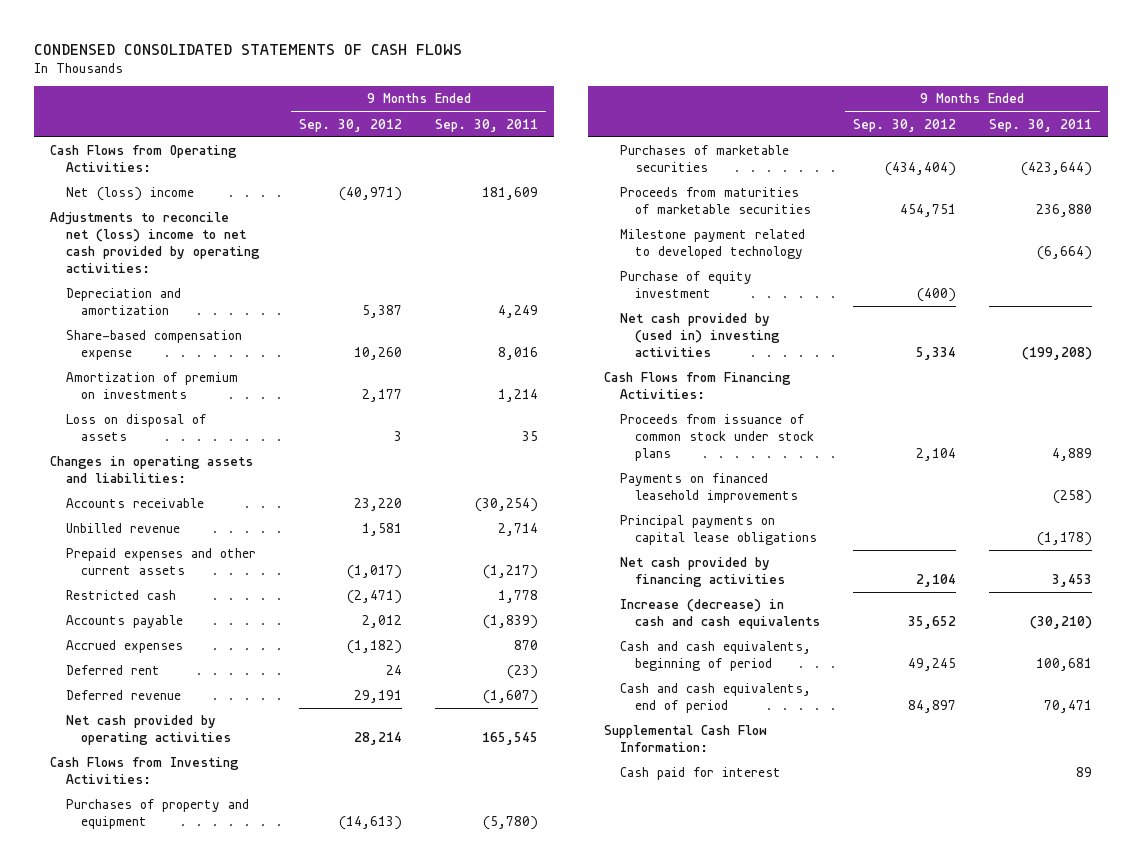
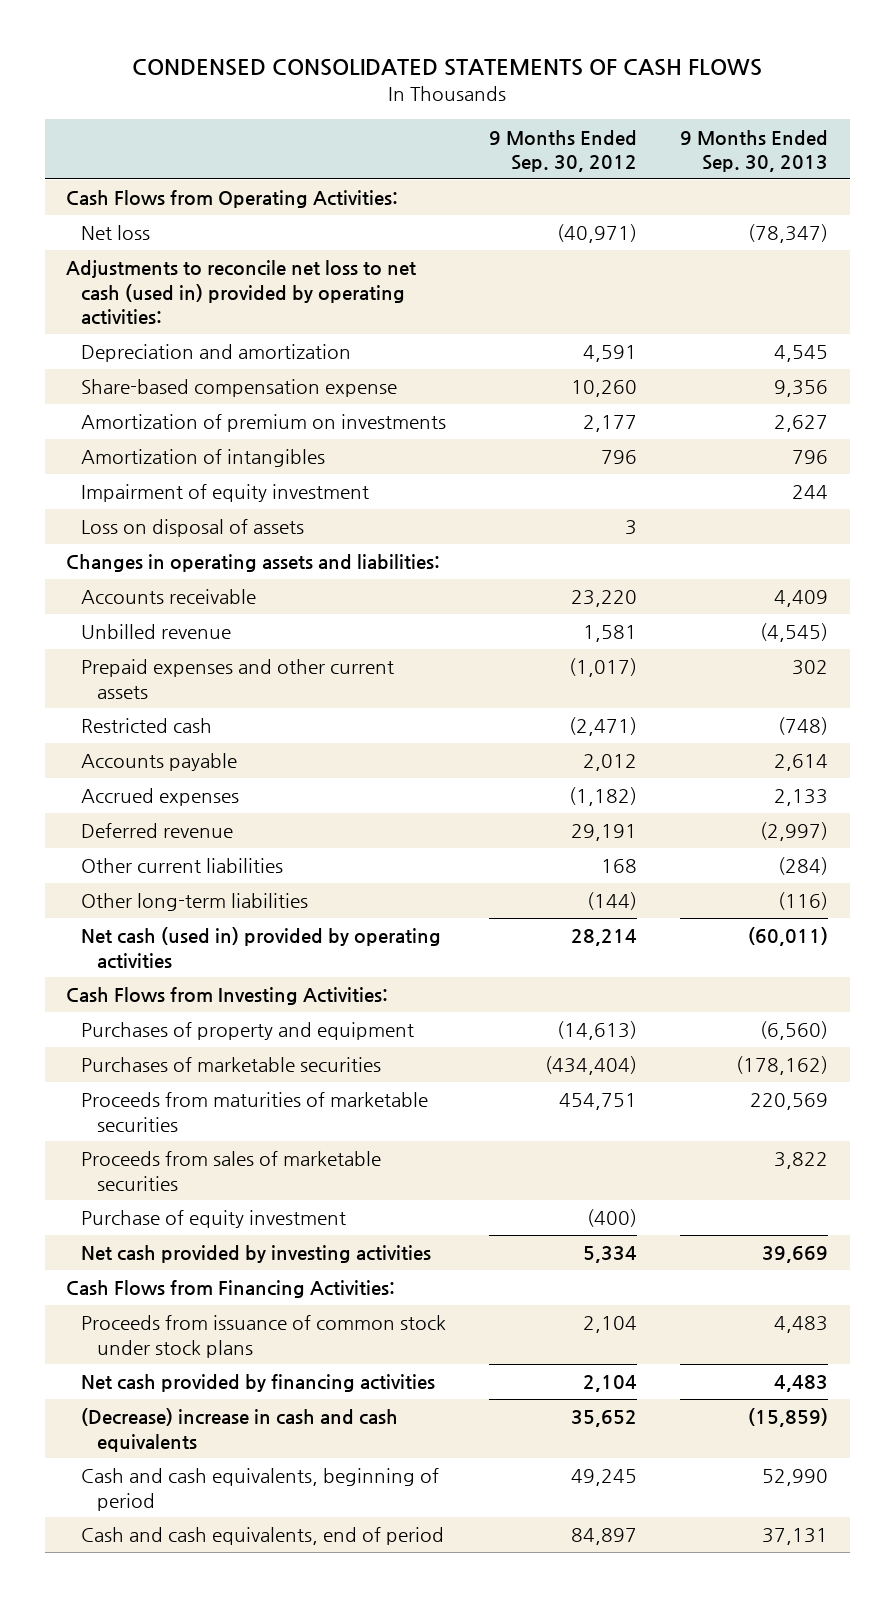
[434,118,538,132] Sep. 30, 2011 -> none
none -> [680,129,829,173] 9 Months Ended Sep. 30, 2013
[65,187,194,202] Net (loss) income -> [81,225,151,241] Net loss
[50,212,260,274] Adjustments to reconcile net (loss) income to net cash provided by operating activities: -> [66,260,417,325] Adjustments to reconcile net loss to net cash (used in) provided by operating activities:
[362,305,403,319] 5,387 -> [583,345,638,363] 4,591
none -> [81,449,326,468] Amortization of intangibles
none -> [81,484,370,503] Impairment of equity investment
[65,665,160,676] Deferred rent -> none
none -> [81,858,284,874] Other current liabilities
none -> [81,893,309,912] Other long-term liabilities
[65,715,232,746] Net cash provided by operating activities -> [81,927,442,969] Net cash (used in) provided by operating activities
[619,229,805,260] Milestone payment related to developed technology -> none
none -> [81,1151,382,1191] Proceeds from sales of marketable securities
[619,313,781,358] Net cash provided by (used in) investing activities -> [81,1245,432,1264] Net cash provided by investing activities
[619,473,799,504] Payments on financed leasehold improvements -> none
[619,515,818,546] Principal payments on capital lease obligations -> none
[619,599,821,630] Increase (decrease) in cash and cash equivalents -> [81,1408,399,1452] (Decrease) increase in cash and cash equivalents
[604,725,768,753] Supplemental Cash Flow Information: -> none
[619,767,781,781] Cash paid for interest -> none

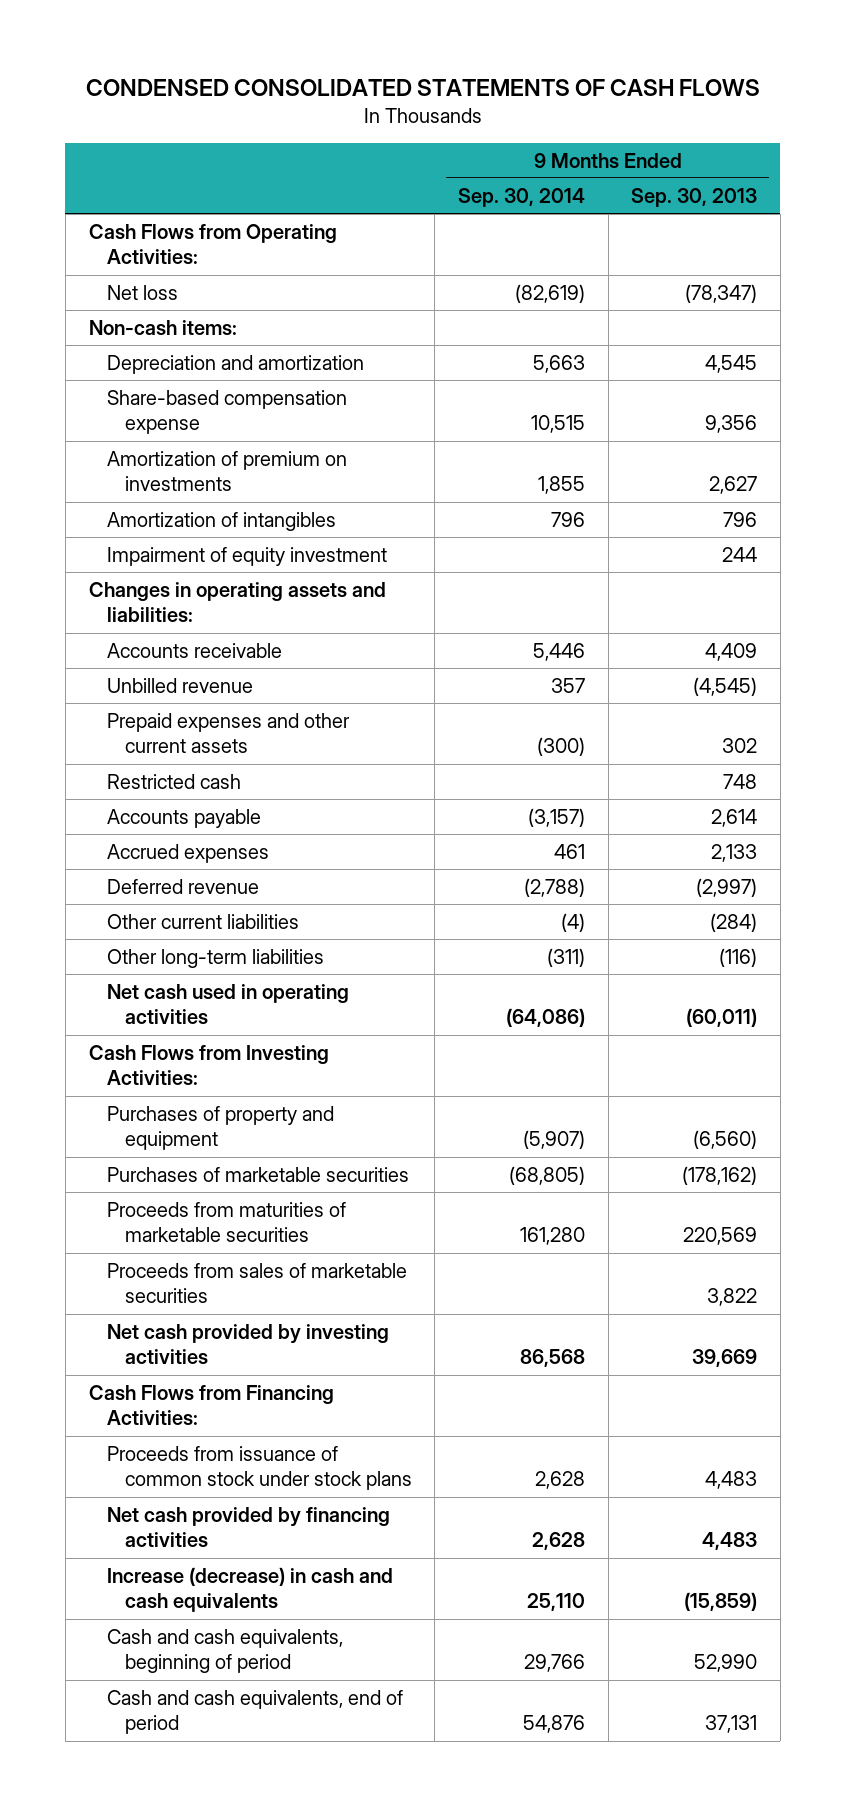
[489,129,638,173] 9 Months Ended Sep. 30, 2012 -> none
none -> [457,187,585,207] Sep. 30, 2014
[66,260,417,325] Adjustments to reconcile net loss to net cash (used in) provided by operating activities: -> none
none -> [88,319,237,335] Non-cash items:
[81,519,305,538] Loss on disposal of assets -> none
[778,717,829,736] (748) -> [723,773,758,789] 748
[81,927,442,969] Net cash (used in) provided by operating activities -> [106,983,349,1025] Net cash used in operating activities
[81,1210,347,1229] Purchase of equity investment -> none
[81,1408,399,1452] (Decrease) increase in cash and cash equivalents -> [106,1566,393,1613] Increase (decrease) in cash and cash equivalents

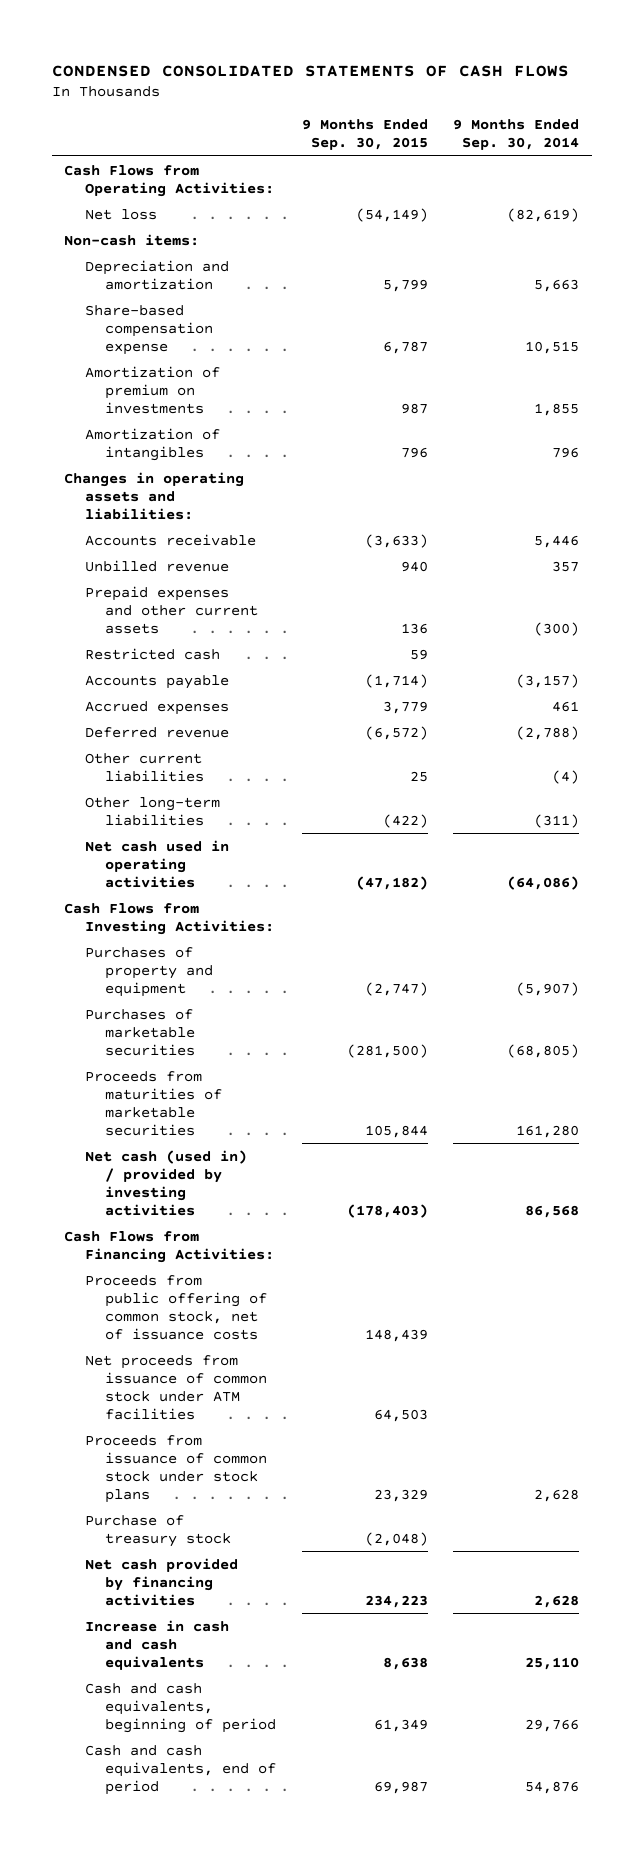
[631,187,758,207] Sep. 30, 2013 -> none
none -> [301,119,428,151] 9 Months Ended Sep. 30, 2015
[106,546,387,566] Impairment of equity investment -> none
[106,1262,407,1304] Proceeds from sales of marketable securities -> none
[106,1323,389,1365] Net cash provided by investing activities -> [84,1149,247,1216] Net cash (used in) / provided by investing activities
none -> [84,1274,268,1340] Proceeds from public offering of common stock, net of issuance costs
none -> [84,1354,268,1420] Net proceeds from issuance of common stock under ATM facilities
none -> [84,1514,232,1547] Purchase of treasury stock
[106,1566,393,1613] Increase (decrease) in cash and cash equivalents -> [84,1619,229,1670] Increase in cash and cash equivalents

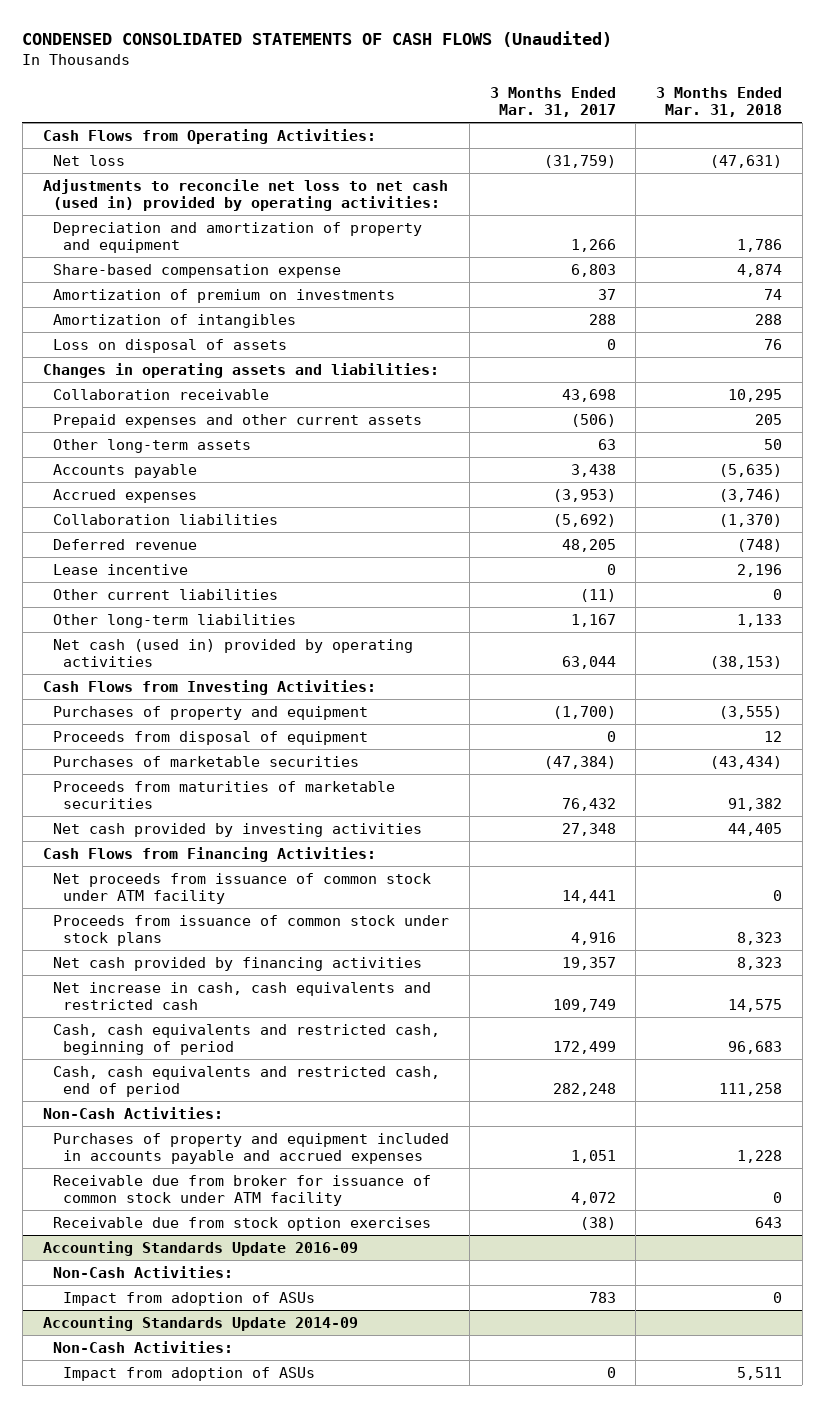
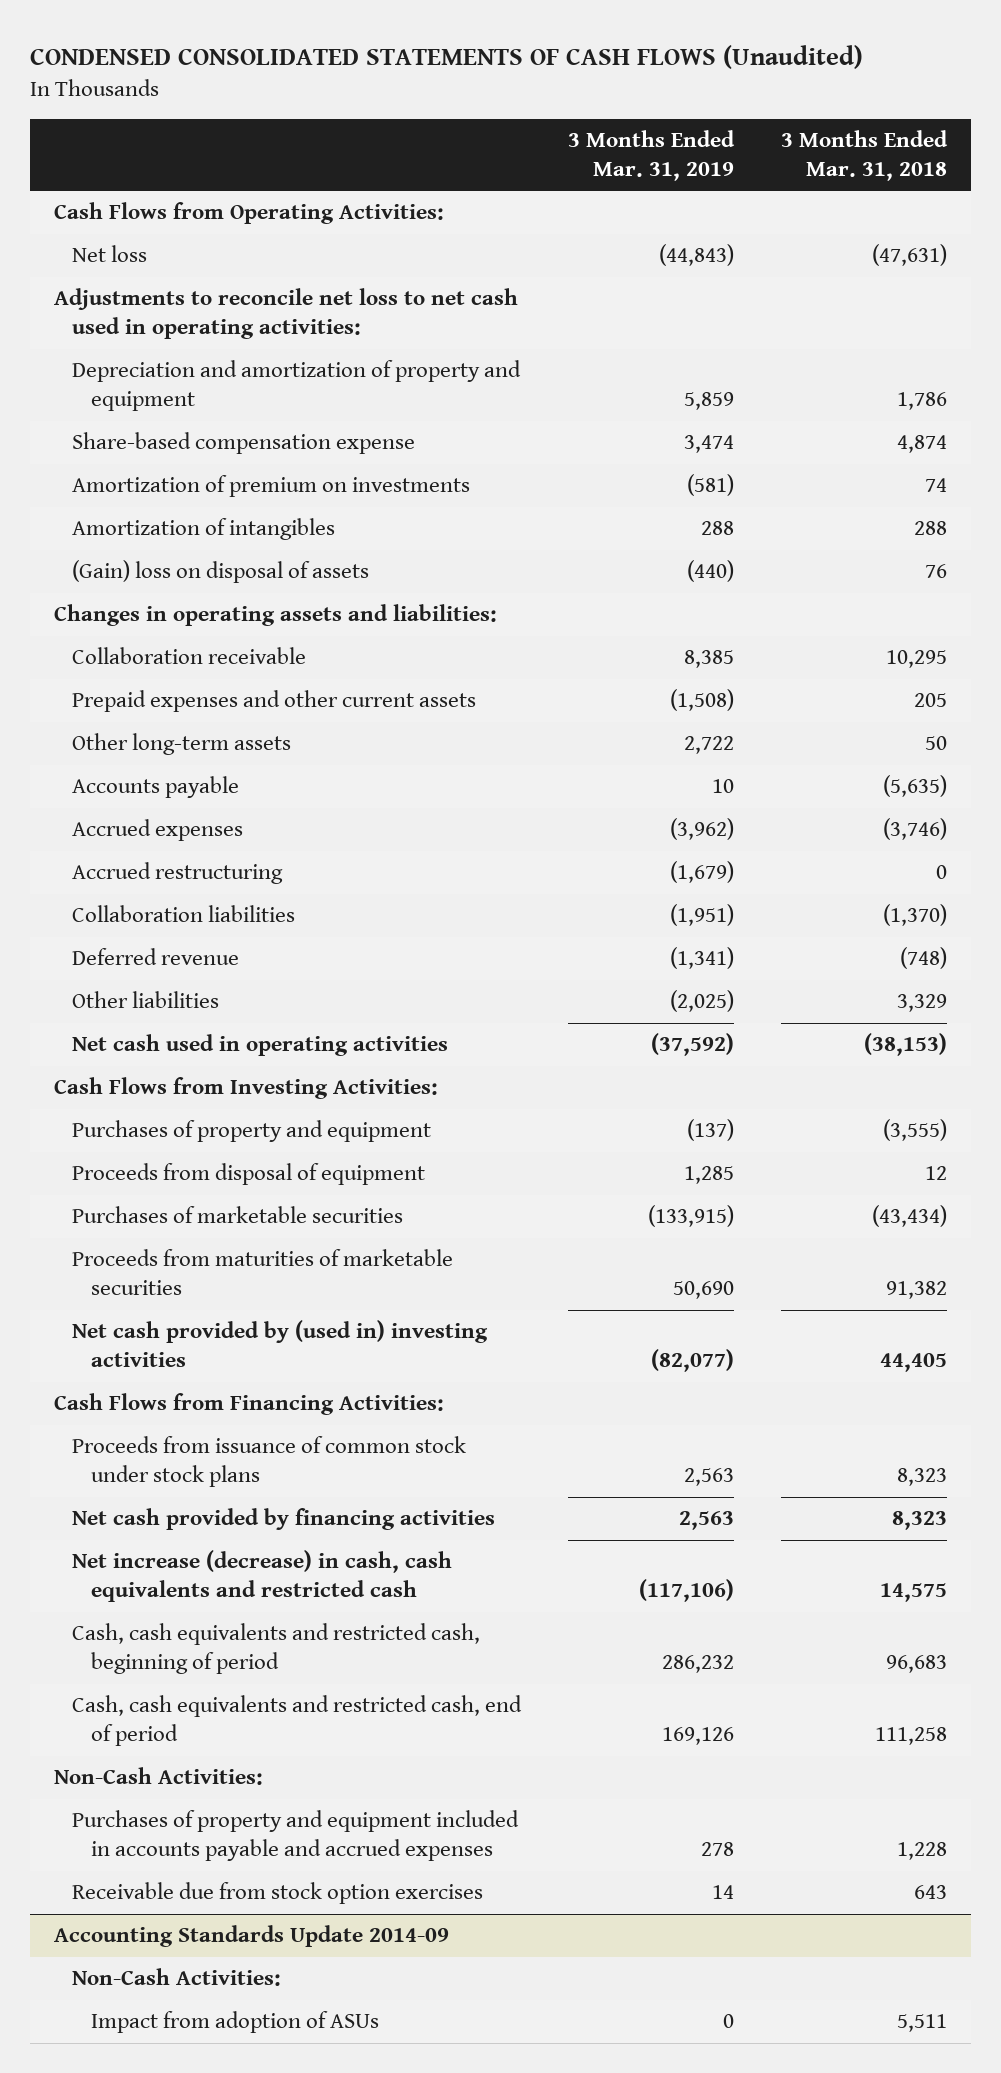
[489,86,616,118] 3 Months Ended Mar. 31, 2017 -> none
none -> [568,130,736,181] 3 Months Ended Mar. 31, 2019
[42,178,448,212] Adjustments to reconcile net loss to net cash (used in) provided by operating activities: -> [53,288,518,340] Adjustments to reconcile net loss to net cash used in operating activities:
[53,338,288,353] Loss on disposal of assets -> [72,560,370,584] (Gain) loss on disposal of assets
none -> [72,862,284,885] Accrued restructuring
[53,563,189,575] Lease incentive -> none
[53,613,297,628] Other long-term liabilities -> none
[53,588,279,600] Other current liabilities -> [72,991,220,1009] Other liabilities
[773,588,783,600] 0 -> [897,994,948,1013] 3,329
[53,638,414,668] Net cash (used in) provided by operating activities -> [72,1034,449,1057] Net cash used in operating activities
[53,822,423,837] Net cash provided by investing activities -> [72,1320,489,1368] Net cash provided by (used in) investing activities
[53,872,432,905] Net proceeds from issuance of common stock under ATM facility -> none
[53,981,432,1011] Net increase in cash, cash equivalents and restricted cash -> [72,1550,453,1603] Net increase (decrease) in cash, cash equivalents and restricted cash
[53,1174,432,1207] Receivable due from broker for issuance of common stock under ATM facility -> none
[42,1240,358,1256] Accounting Standards Update 2016-09 -> none
[53,1265,234,1278] Non-Cash Activities: -> none
[63,1291,316,1306] Impact from adoption of ASUs -> none

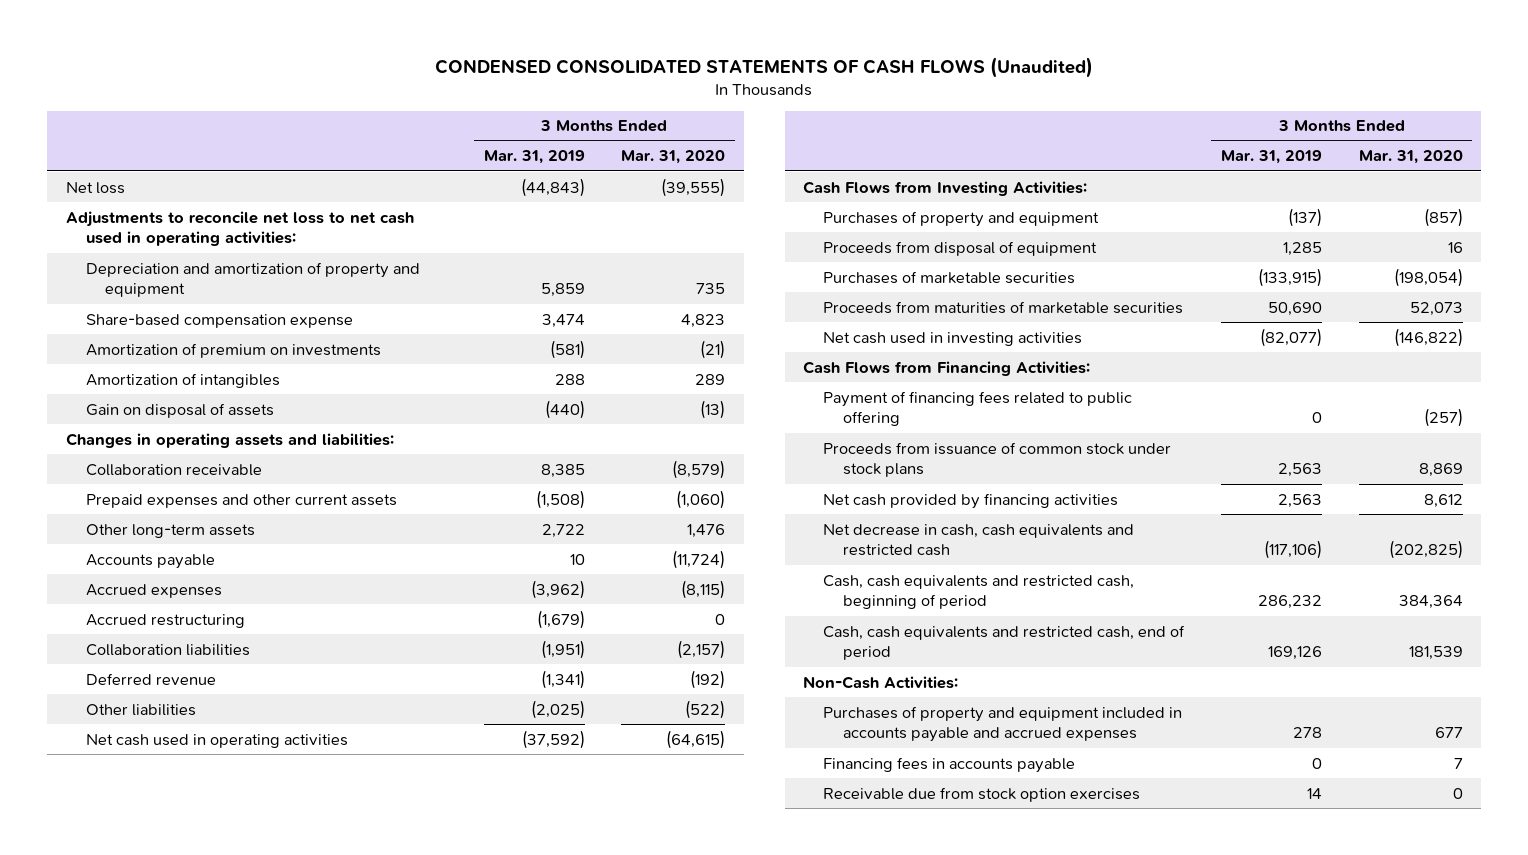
[781,130,949,181] 3 Months Ended Mar. 31, 2018 -> none
none -> [621,150,726,165] Mar. 31, 2020
[53,202,444,225] Cash Flows from Operating Activities: -> none
[72,560,370,584] (Gain) loss on disposal of assets -> [85,402,274,418] Gain on disposal of assets
[72,1320,489,1368] Net cash provided by (used in) investing activities -> [822,331,1082,346] Net cash used in investing activities
none -> [822,390,1132,427] Payment of financing fees related to public offering
[72,1550,453,1603] Net increase (decrease) in cash, cash equivalents and restricted cash -> [822,523,1134,557] Net decrease in cash, cash equivalents and restricted cash
none -> [822,756,1075,773] Financing fees in accounts payable
[53,1925,449,1948] Accounting Standards Update 2014-09 -> none
[72,1968,282,1987] Non-Cash Activities: -> none
[91,2011,380,2034] Impact from adoption of ASUs -> none

